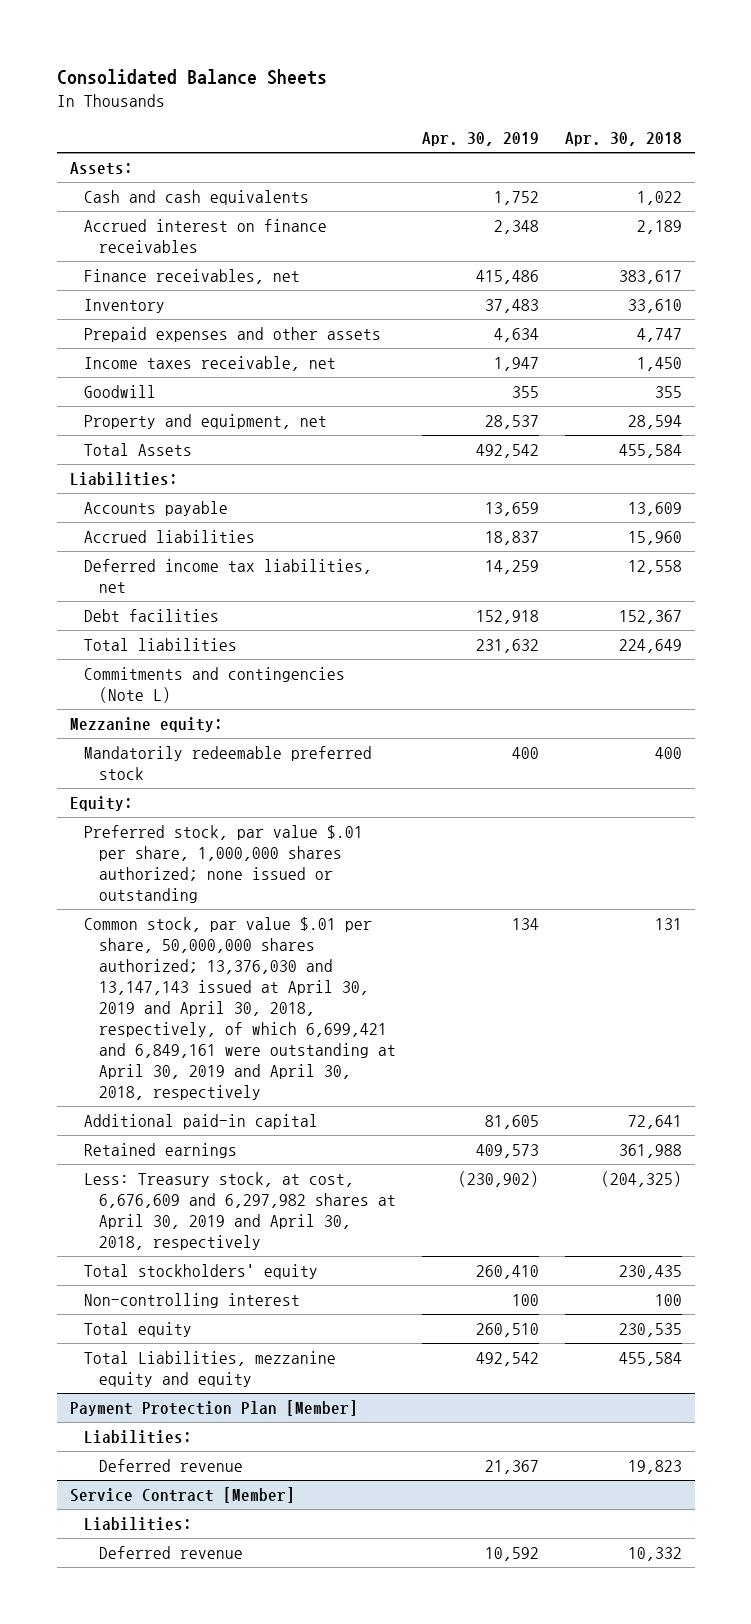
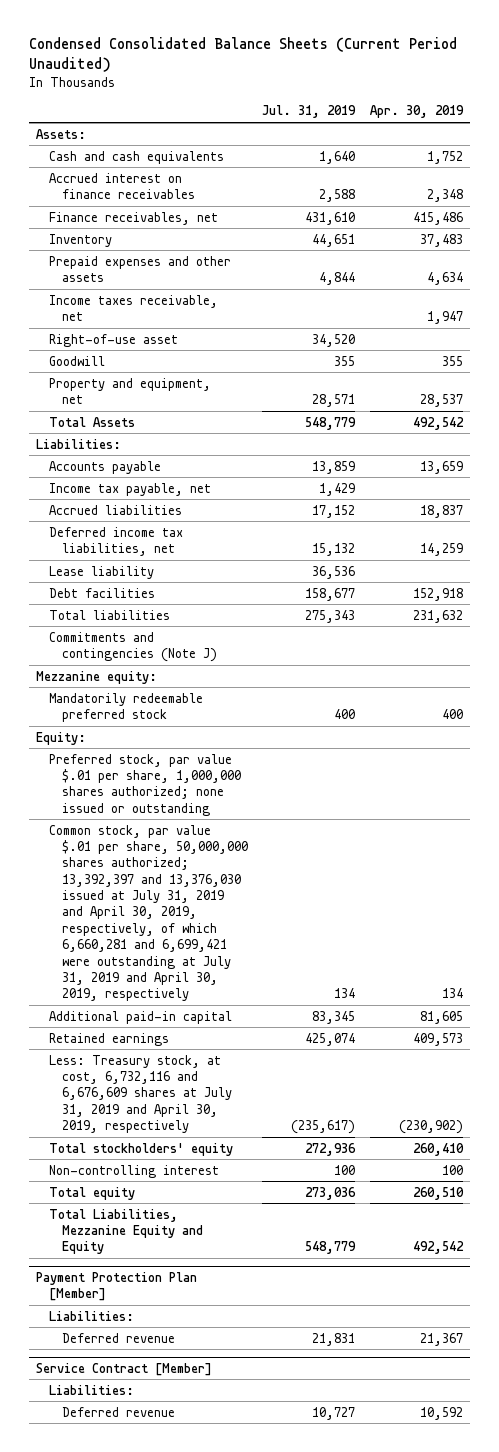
[56,69,327,86] Consolidated Balance Sheets -> [29,37,458,73] Condensed Consolidated Balance Sheets (Current Period Unaudited)
[564,131,682,146] Apr. 30, 2018 -> none
none -> [262,105,357,119] Jul. 31, 2019
none -> [49,333,179,347] Right-of-use asset
none -> [49,482,212,496] Income tax payable, net
none -> [49,565,155,579] Lease liability
[84,666,346,704] Commitments and contingencies (Note L) -> [49,631,218,662] Commitments and contingencies (Note J)
[84,916,397,1101] Common stock, par value $.01 per share, 50,000,000 shares authorized; 13,376,030 and 13,147,143 issued at April 30, 2019 and April 30, 2018, respectively, of which 6,699,421 and 6,849,161 were outstanding at April 30, 2019 and April 30, 2018, respectively -> [49,824,249,1002] Common stock, par value $.01 per share, 50,000,000 shares authorized; 13,392,397 and 13,376,030 issued at July 31, 2019 and April 30, 2019, respectively, of which 6,660,281 and 6,699,421 were outstanding at July 31, 2019 and April 30, 2019, respectively
[84,1171,397,1251] Less: Treasury stock, at cost, 6,676,609 and 6,297,982 shares at April 30, 2019 and April 30, 2018, respectively -> [49,1054,233,1134] Less: Treasury stock, at cost, 6,732,116 and 6,676,609 shares at July 31, 2019 and April 30, 2019, respectively
[84,1350,337,1388] Total Liabilities, mezzanine equity and equity -> [49,1208,204,1255] Total Liabilities, Mezzanine Equity and Equity

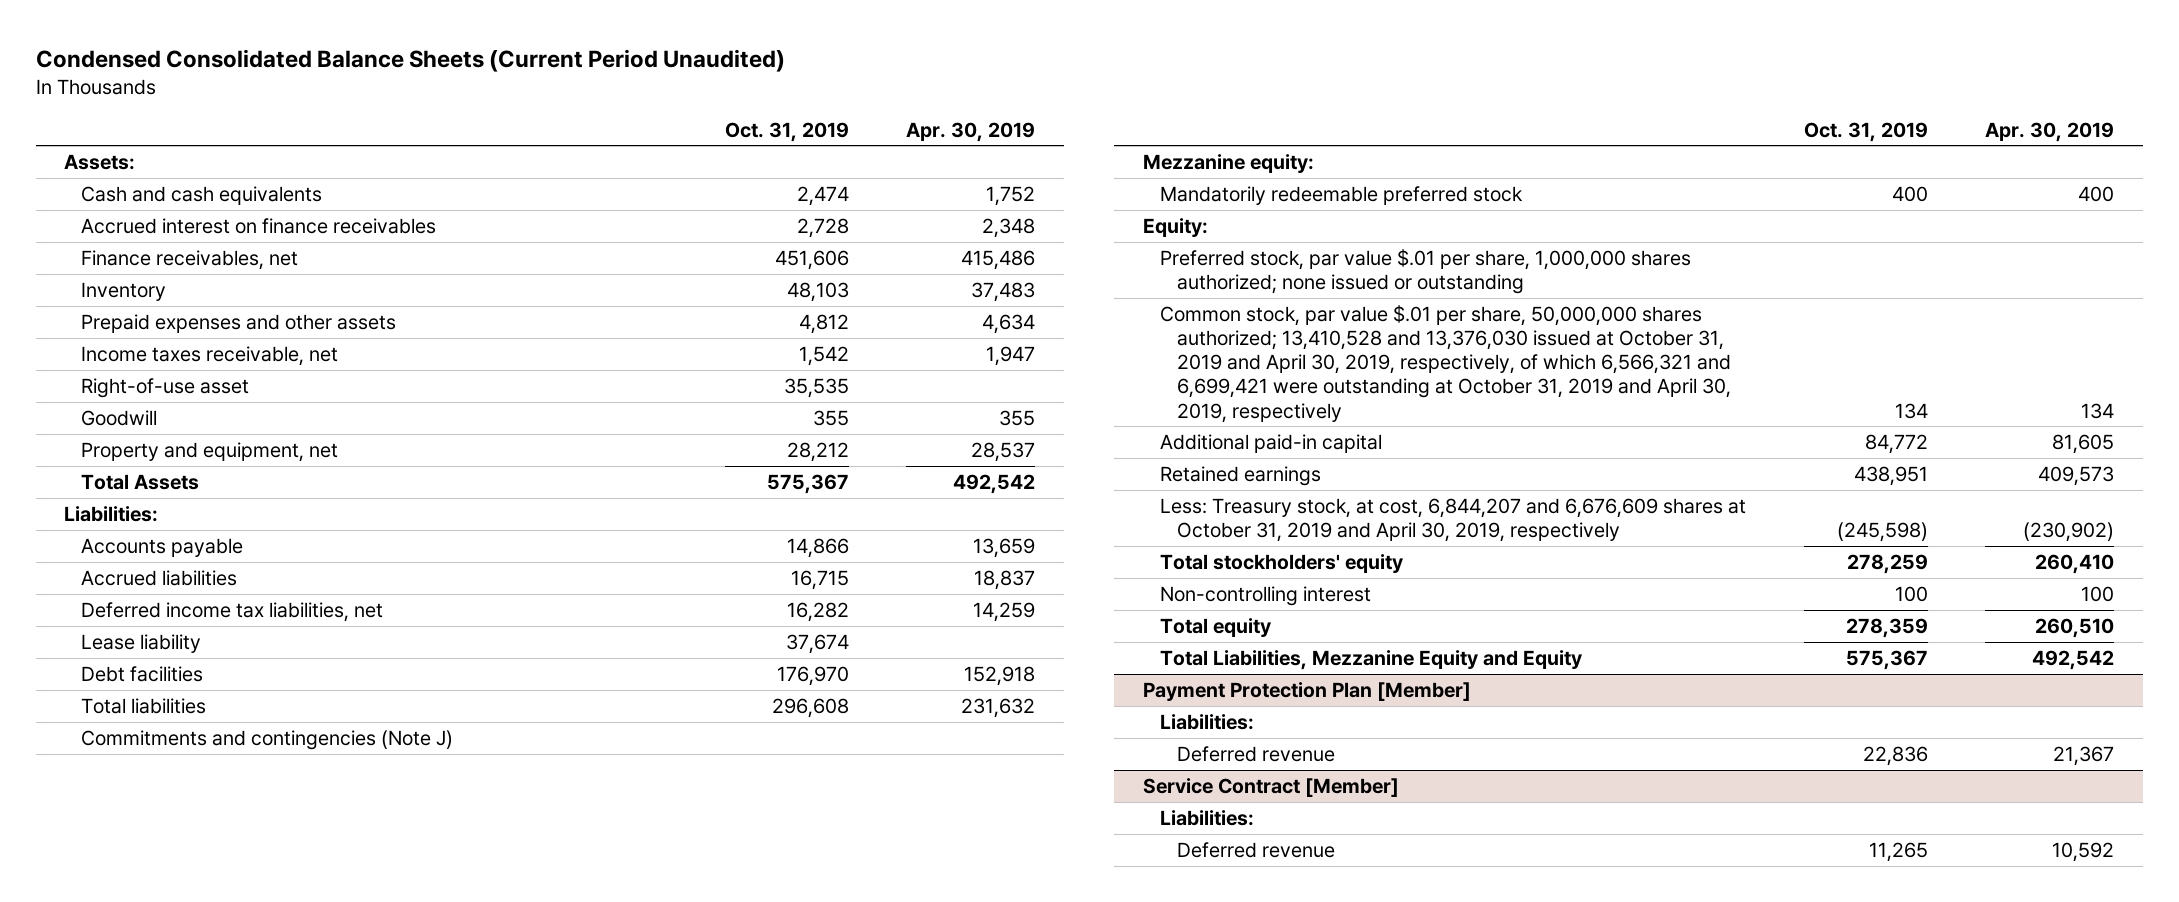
[262,105,357,119] Jul. 31, 2019 -> none
none -> [724,121,849,142] Oct. 31, 2019
[49,482,212,496] Income tax payable, net -> none
[49,824,249,1002] Common stock, par value $.01 per share, 50,000,000 shares authorized; 13,392,397 and 13,376,030 issued at July 31, 2019 and April 30, 2019, respectively, of which 6,660,281 and 6,699,421 were outstanding at July 31, 2019 and April 30, 2019, respectively -> [1160,304,1731,423] Common stock, par value $.01 per share, 50,000,000 shares authorized; 13,410,528 and 13,376,030 issued at October 31, 2019 and April 30, 2019, respectively, of which 6,566,321 and 6,699,421 were outstanding at October 31, 2019 and April 30, 2019, respectively
[49,1054,233,1134] Less: Treasury stock, at cost, 6,732,116 and 6,676,609 shares at July 31, 2019 and April 30, 2019, respectively -> [1160,497,1747,543] Less: Treasury stock, at cost, 6,844,207 and 6,676,609 shares at October 31, 2019 and April 30, 2019, respectively

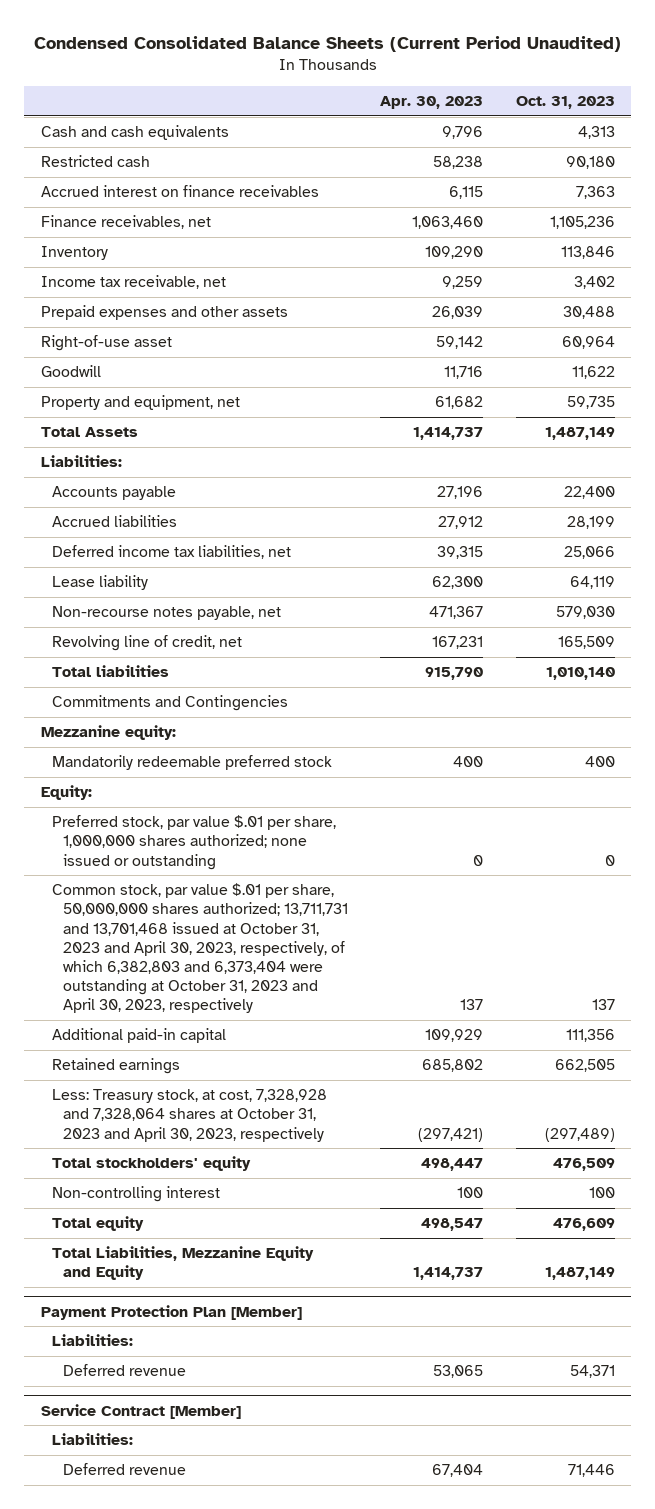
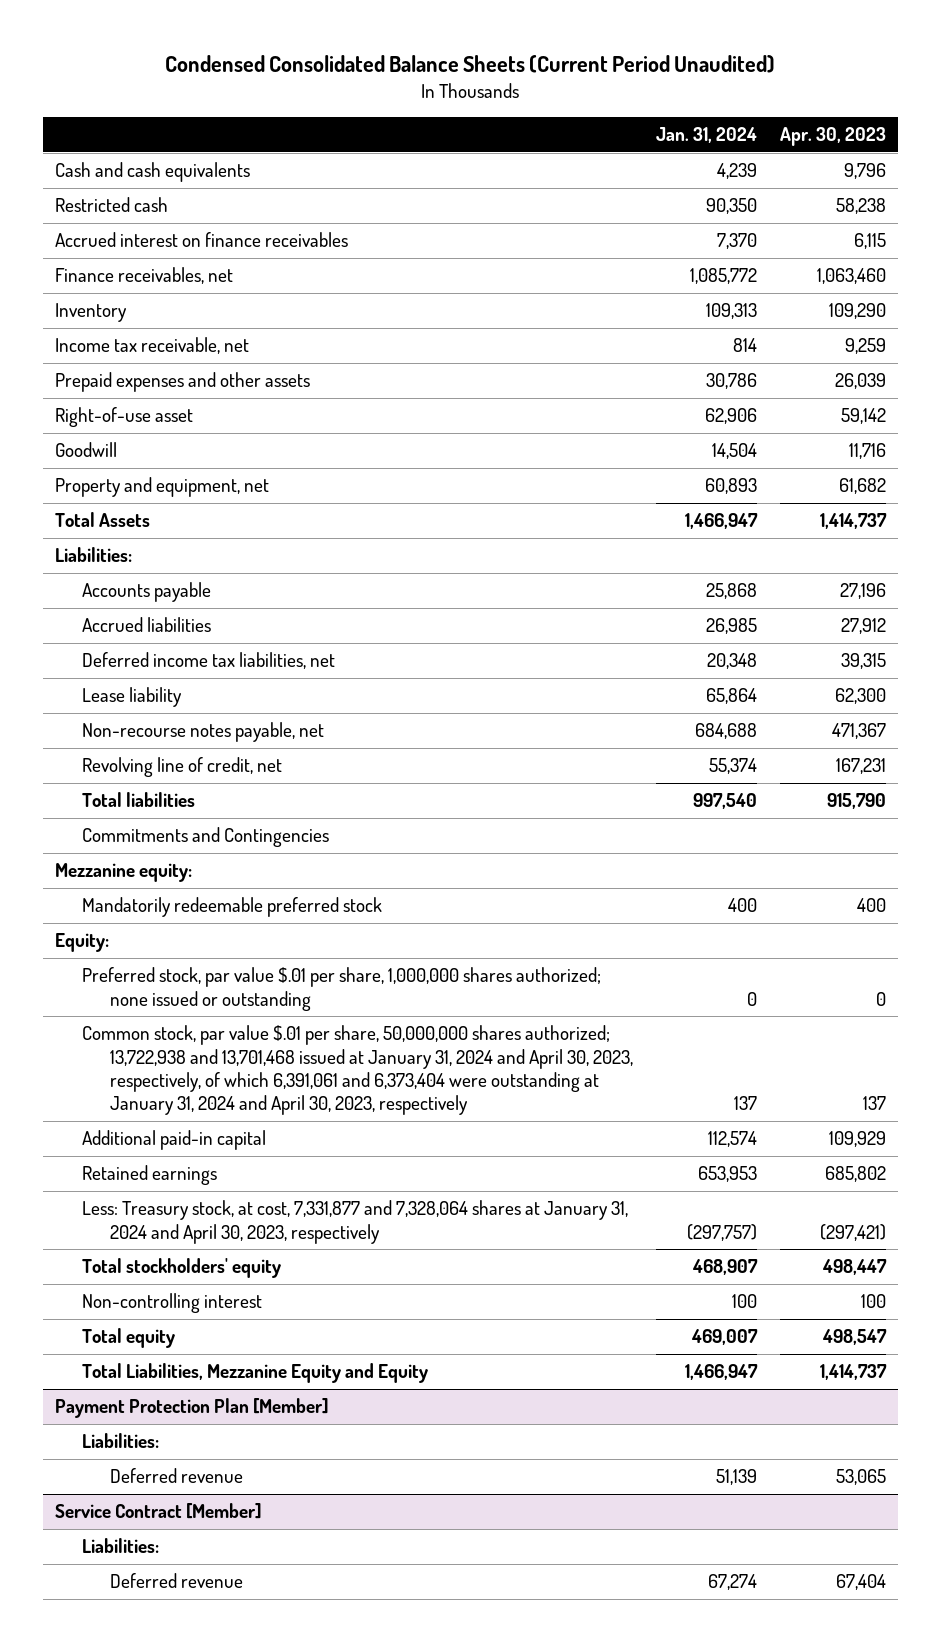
[515,96,615,110] Oct. 31, 2023 -> none
none -> [655,127,757,144] Jan. 31, 2024
[51,883,348,1014] Common stock, par value $.01 per share, 50,000,000 shares authorized; 13,711,731 and 13,701,468 issued at October 31, 2023 and April 30, 2023, respectively, of which 6,382,803 and 6,373,404 were outstanding at October 31, 2023 and April 30, 2023, respectively -> [82,1025,633,1116] Common stock, par value $.01 per share, 50,000,000 shares authorized; 13,722,938 and 13,701,468 issued at January 31, 2024 and April 30, 2023, respectively, of which 6,391,061 and 6,373,404 were outstanding at January 31, 2024 and April 30, 2023, respectively
[51,1089,327,1142] Less: Treasury stock, at cost, 7,328,928 and 7,328,064 shares at October 31, 2023 and April 30, 2023, respectively -> [82,1200,629,1244] Less: Treasury stock, at cost, 7,331,877 and 7,328,064 shares at January 31, 2024 and April 30, 2023, respectively

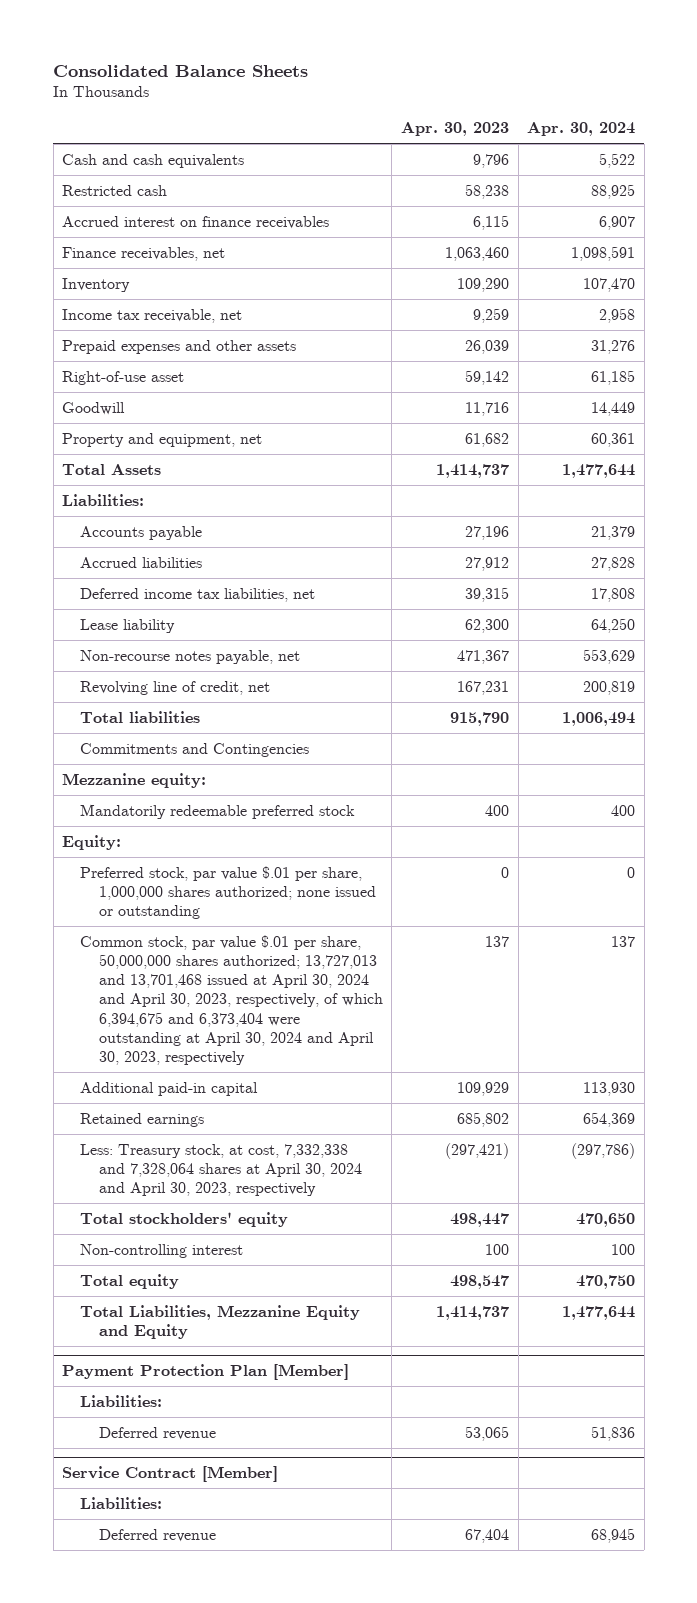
[165,55,776,74] Condensed Consolidated Balance Sheets (Current Period Unaudited) -> [53,64,309,77] Consolidated Balance Sheets
[655,127,757,144] Jan. 31, 2024 -> none
none -> [527,122,636,137] Apr. 30, 2024
[82,1025,633,1116] Common stock, par value $.01 per share, 50,000,000 shares authorized; 13,722,938 and 13,701,468 issued at January 31, 2024 and April 30, 2023, respectively, of which 6,391,061 and 6,373,404 were outstanding at January 31, 2024 and April 30, 2023, respectively -> [80,934,383,1066] Common stock, par value $.01 per share, 50,000,000 shares authorized; 13,727,013 and 13,701,468 issued at April 30, 2024 and April 30, 2023, respectively, of which 6,394,675 and 6,373,404 were outstanding at April 30, 2024 and April 30, 2023, respectively
[82,1200,629,1244] Less: Treasury stock, at cost, 7,331,877 and 7,328,064 shares at January 31, 2024 and April 30, 2023, respectively -> [80,1143,362,1197] Less: Treasury stock, at cost, 7,332,338 and 7,328,064 shares at April 30, 2024 and April 30, 2023, respectively

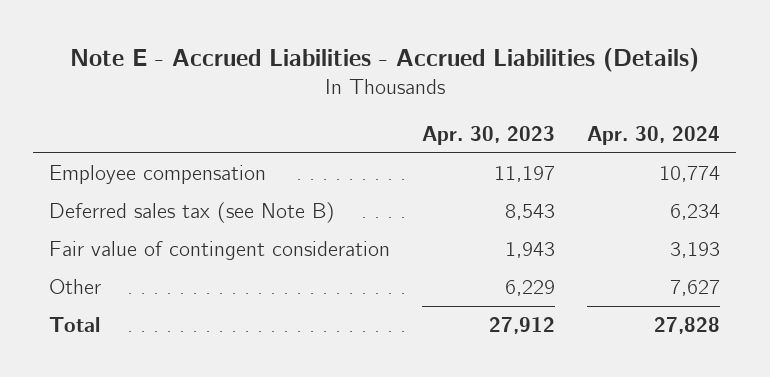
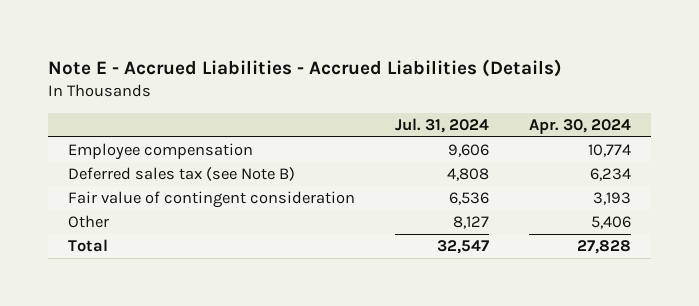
[422,126,556,146] Apr. 30, 2023 -> none
none -> [394,117,489,133] Jul. 31, 2024
[670,280,721,297] 7,627 -> [590,216,631,230] 5,406

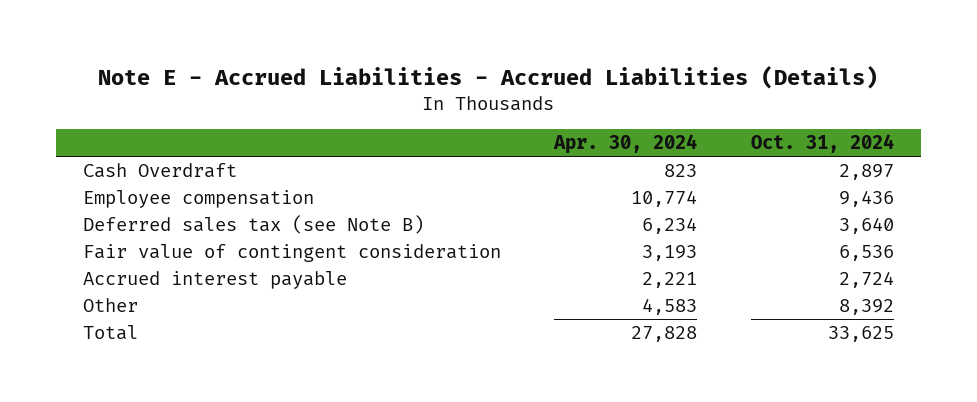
[394,117,489,133] Jul. 31, 2024 -> none
none -> [750,133,894,153] Oct. 31, 2024
none -> [82,163,237,179] Cash Overdraft
none -> [82,271,347,290] Accrued interest payable
[590,216,631,230] 5,406 -> [642,298,698,316] 4,583

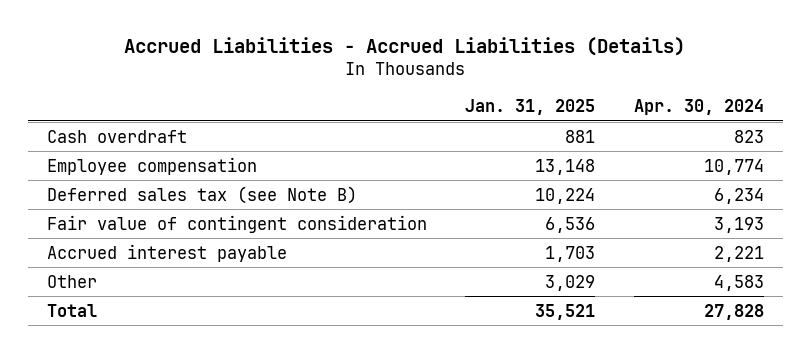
[98,65,879,89] Note E - Accrued Liabilities - Accrued Liabilities (Details) -> [124,36,686,56] Accrued Liabilities - Accrued Liabilities (Details)
[750,133,894,153] Oct. 31, 2024 -> none
none -> [465,99,596,116] Jan. 31, 2025
[82,163,237,179] Cash Overdraft -> [46,129,187,143] Cash overdraft

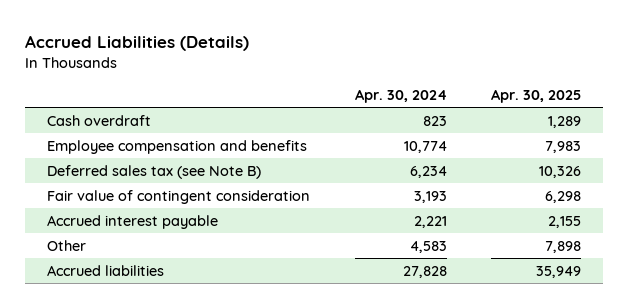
[124,36,686,56] Accrued Liabilities - Accrued Liabilities (Details) -> [25,35,250,52] Accrued Liabilities (Details)
[465,99,596,116] Jan. 31, 2025 -> none
none -> [490,89,581,104] Apr. 30, 2025
[46,156,257,175] Employee compensation -> [47,139,308,154] Employee compensation and benefits
[46,303,97,317] Total -> [47,264,165,276] Accrued liabilities

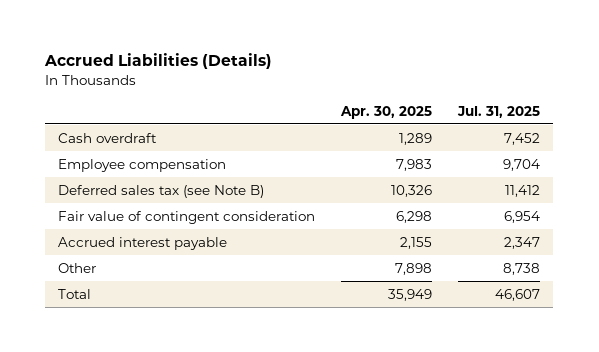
[354,89,447,104] Apr. 30, 2024 -> none
none -> [457,105,541,118] Jul. 31, 2025
[47,139,308,154] Employee compensation and benefits -> [58,158,227,172] Employee compensation
[47,264,165,276] Accrued liabilities -> [58,288,92,299] Total

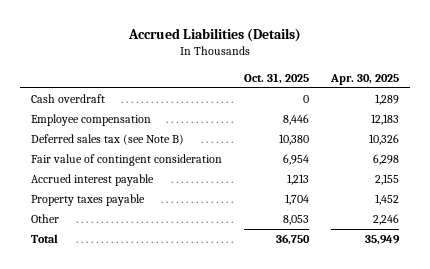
[457,105,541,118] Jul. 31, 2025 -> none
none -> [244,72,310,84] Oct. 31, 2025
[396,158,433,171] 7,983 -> [370,114,399,126] 12,183
none -> [31,194,146,207] Property taxes payable
[395,262,433,275] 7,898 -> [372,214,399,226] 2,246

